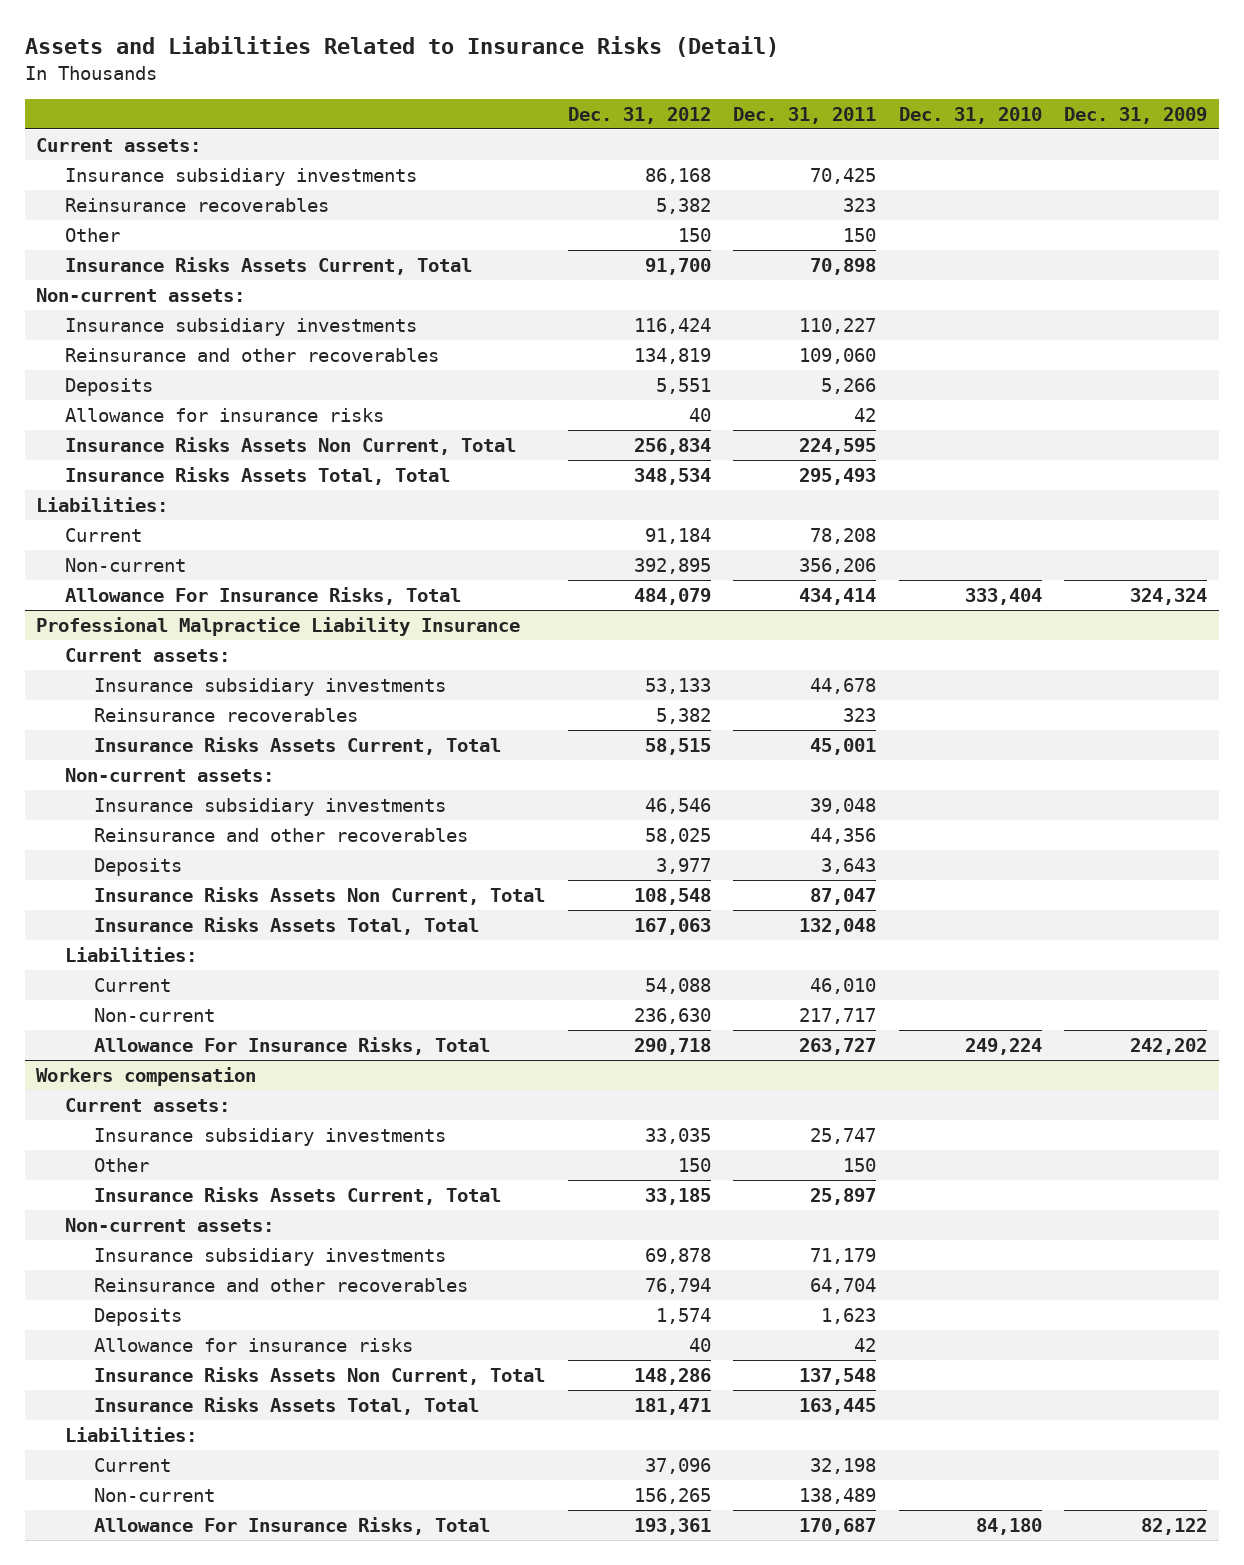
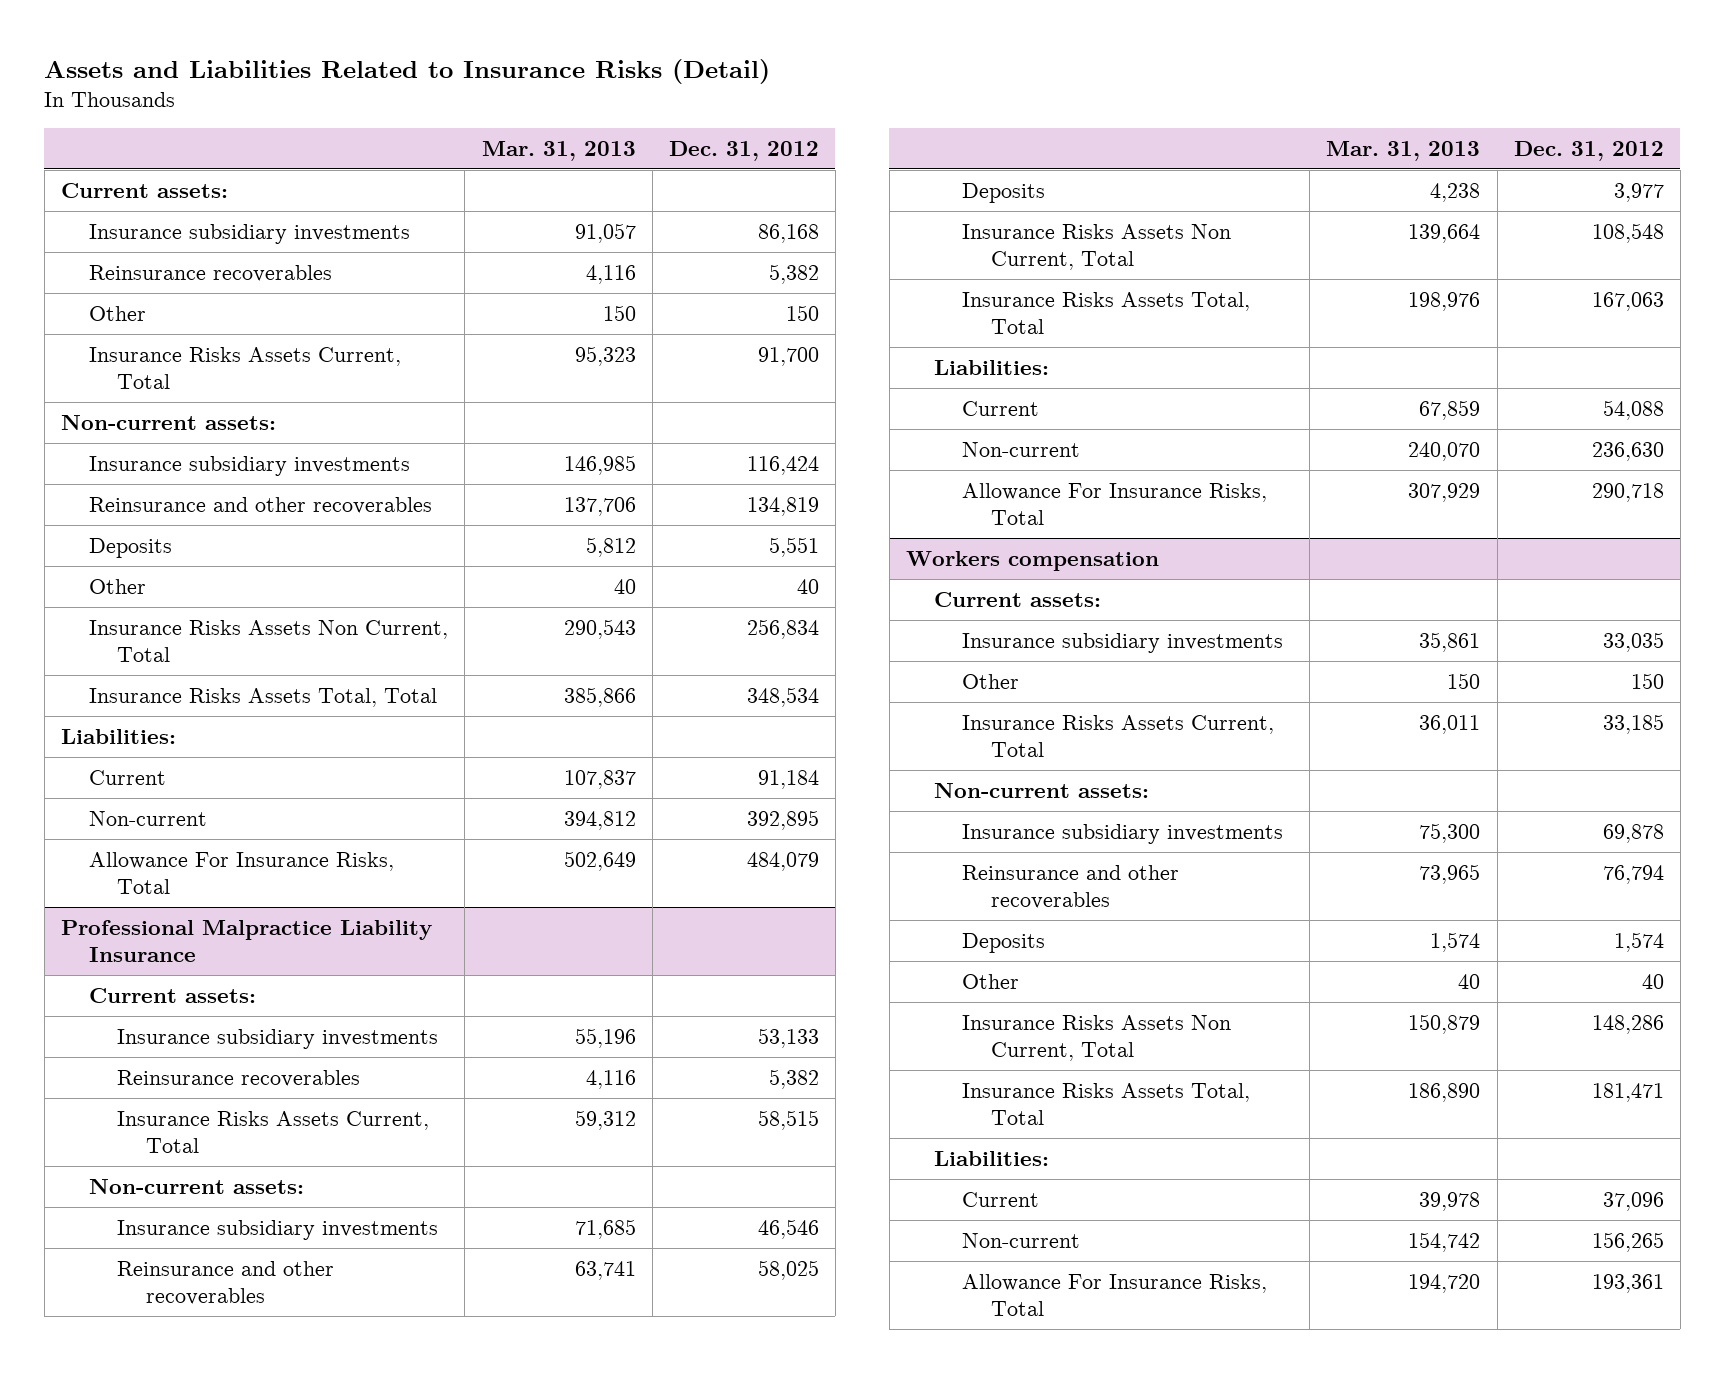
[733,107,877,125] Dec. 31, 2011 -> none
[898,107,1042,125] Dec. 31, 2010 -> none
[1064,107,1208,125] Dec. 31, 2009 -> none
none -> [481,140,636,161] Mar. 31, 2013
[65,407,385,422] Allowance for insurance risks -> [89,578,147,594] Other
[93,1337,413,1352] Allowance for insurance risks -> [962,973,1020,989] Other

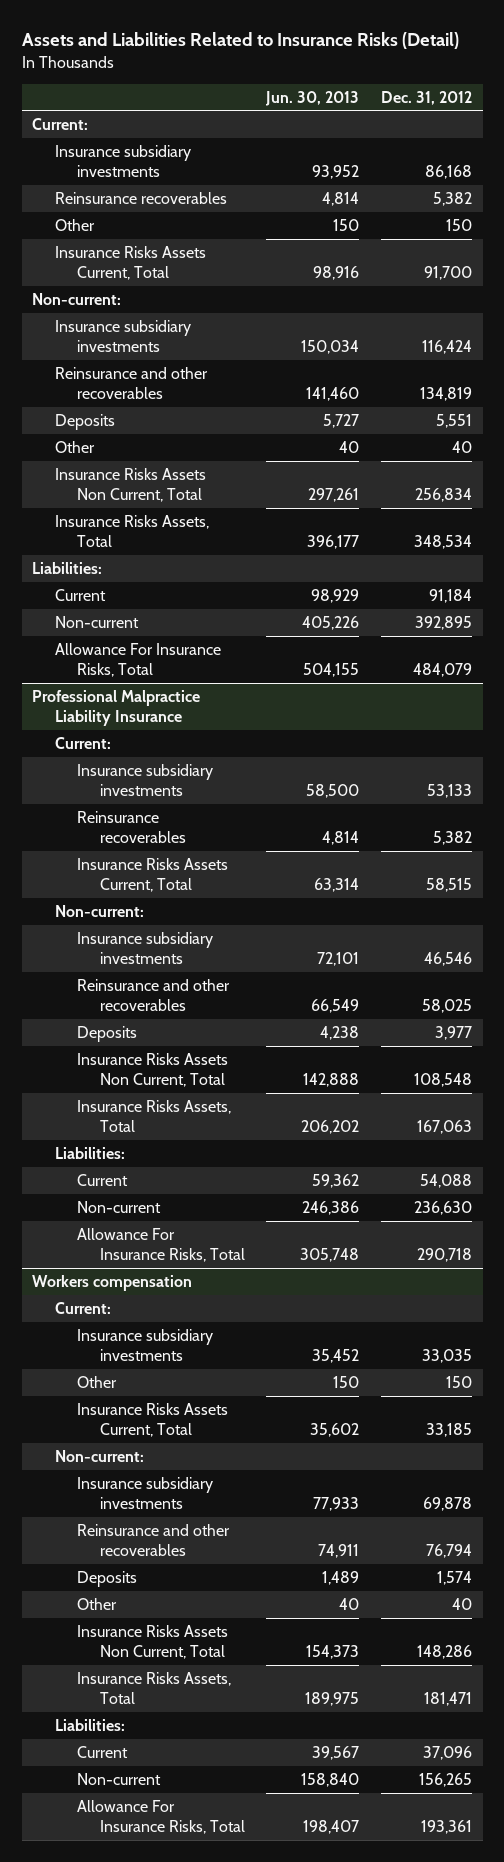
[481,140,636,161] Mar. 31, 2013 -> none
none -> [265,90,360,106] Jun. 30, 2013
[61,182,229,198] Current assets: -> [32,117,89,130] Current:
[61,414,277,430] Non-current assets: -> [32,292,122,305] Non-current:
[89,687,438,707] Insurance Risks Assets Total, Total -> [54,514,209,547] Insurance Risks Assets, Total
[89,987,257,1003] Current assets: -> [54,736,111,749] Current:
[89,1178,305,1194] Non-current assets: -> [54,904,144,917] Non-current:
[962,291,1251,335] Insurance Risks Assets Total, Total -> [77,1099,232,1132] Insurance Risks Assets, Total
[934,591,1102,607] Current assets: -> [54,1301,111,1314] Current:
[934,782,1150,798] Non-current assets: -> [54,1449,144,1462] Non-current:
[962,1082,1251,1126] Insurance Risks Assets Total, Total -> [77,1671,232,1704] Insurance Risks Assets, Total

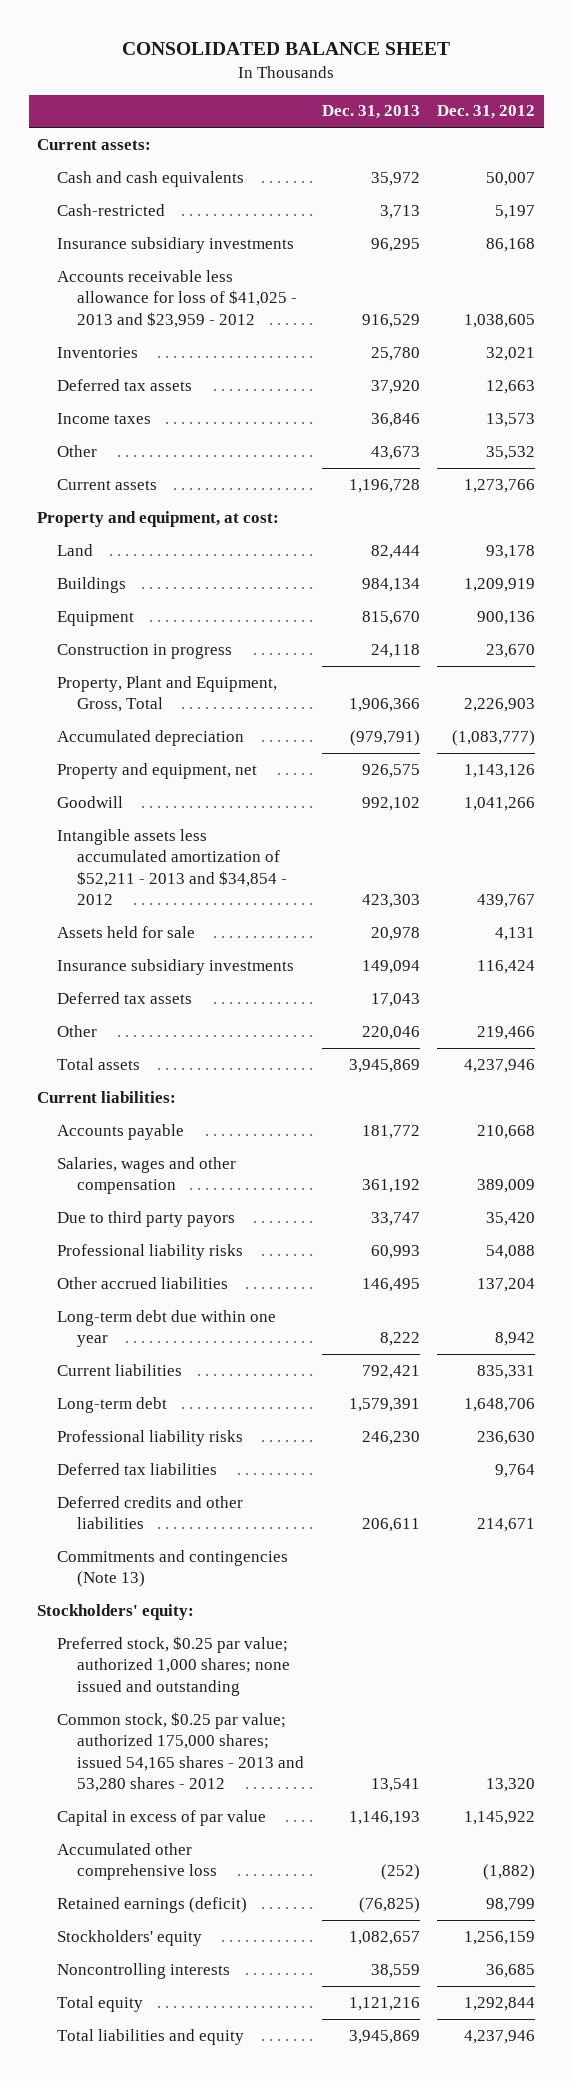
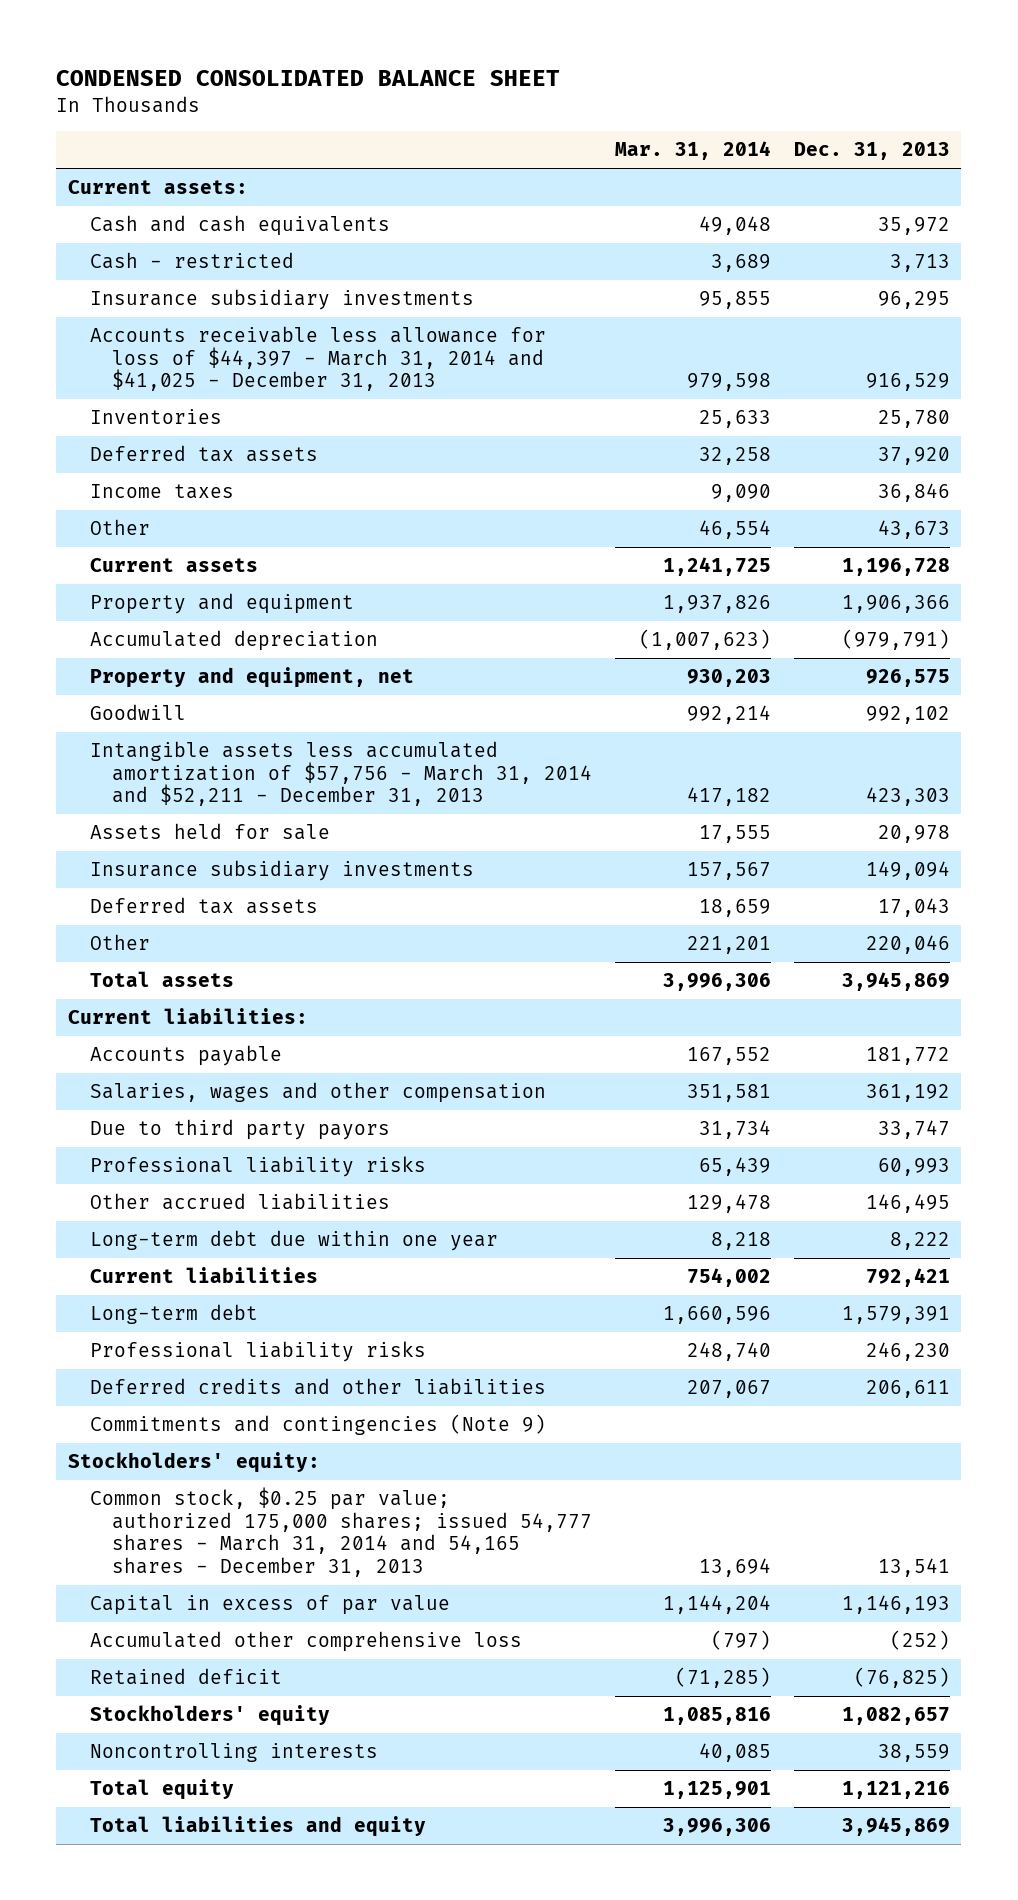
[122,41,451,55] CONSOLIDATED BALANCE SHEET -> [56,69,561,86] CONDENSED CONSOLIDATED BALANCE SHEET
[436,105,535,120] Dec. 31, 2012 -> none
none -> [615,141,772,161] Mar. 31, 2014
[57,203,166,216] Cash-restricted -> [89,252,294,270] Cash - restricted
[57,269,298,328] Accounts receivable less allowance for loss of $41,025 - 2013 and $23,959 - 2012 -> [89,326,546,392] Accounts receivable less allowance for loss of $44,397 - March 31, 2014 and $41,025 - December 31, 2013
[37,510,280,527] Property and equipment, at cost: -> none
[57,543,94,556] Land -> none
[57,576,127,593] Buildings -> none
[57,610,135,626] Equipment -> none
[57,643,233,659] Construction in progress -> none
[57,675,278,713] Property, Plant and Equipment, Gross, Total -> [89,593,354,615] Property and equipment
[57,828,288,906] Intangible assets less accumulated amortization of $52,211 - 2013 and $34,854 - 2012 -> [89,741,593,807] Intangible assets less accumulated amortization of $57,756 - March 31, 2014 and $52,211 - December 31, 2013
[57,1462,218,1475] Deferred tax liabilities -> none
[57,1549,289,1588] Commitments and contingencies (Note 13) -> [89,1414,546,1436] Commitments and contingencies (Note 9)
[57,1635,291,1696] Preferred stock, $0.25 par value; authorized 1,000 shares; none issued and outstanding -> none
[57,1711,305,1793] Common stock, $0.25 par value; authorized 175,000 shares; issued 54,165 shares - 2013 and 53,280 shares - 2012 -> [89,1487,593,1577] Common stock, $0.25 par value; authorized 175,000 shares; issued 54,777 shares - March 31, 2014 and 54,165 shares - December 31, 2013
[57,1896,248,1913] Retained earnings (deficit) -> [89,1668,282,1686] Retained deficit

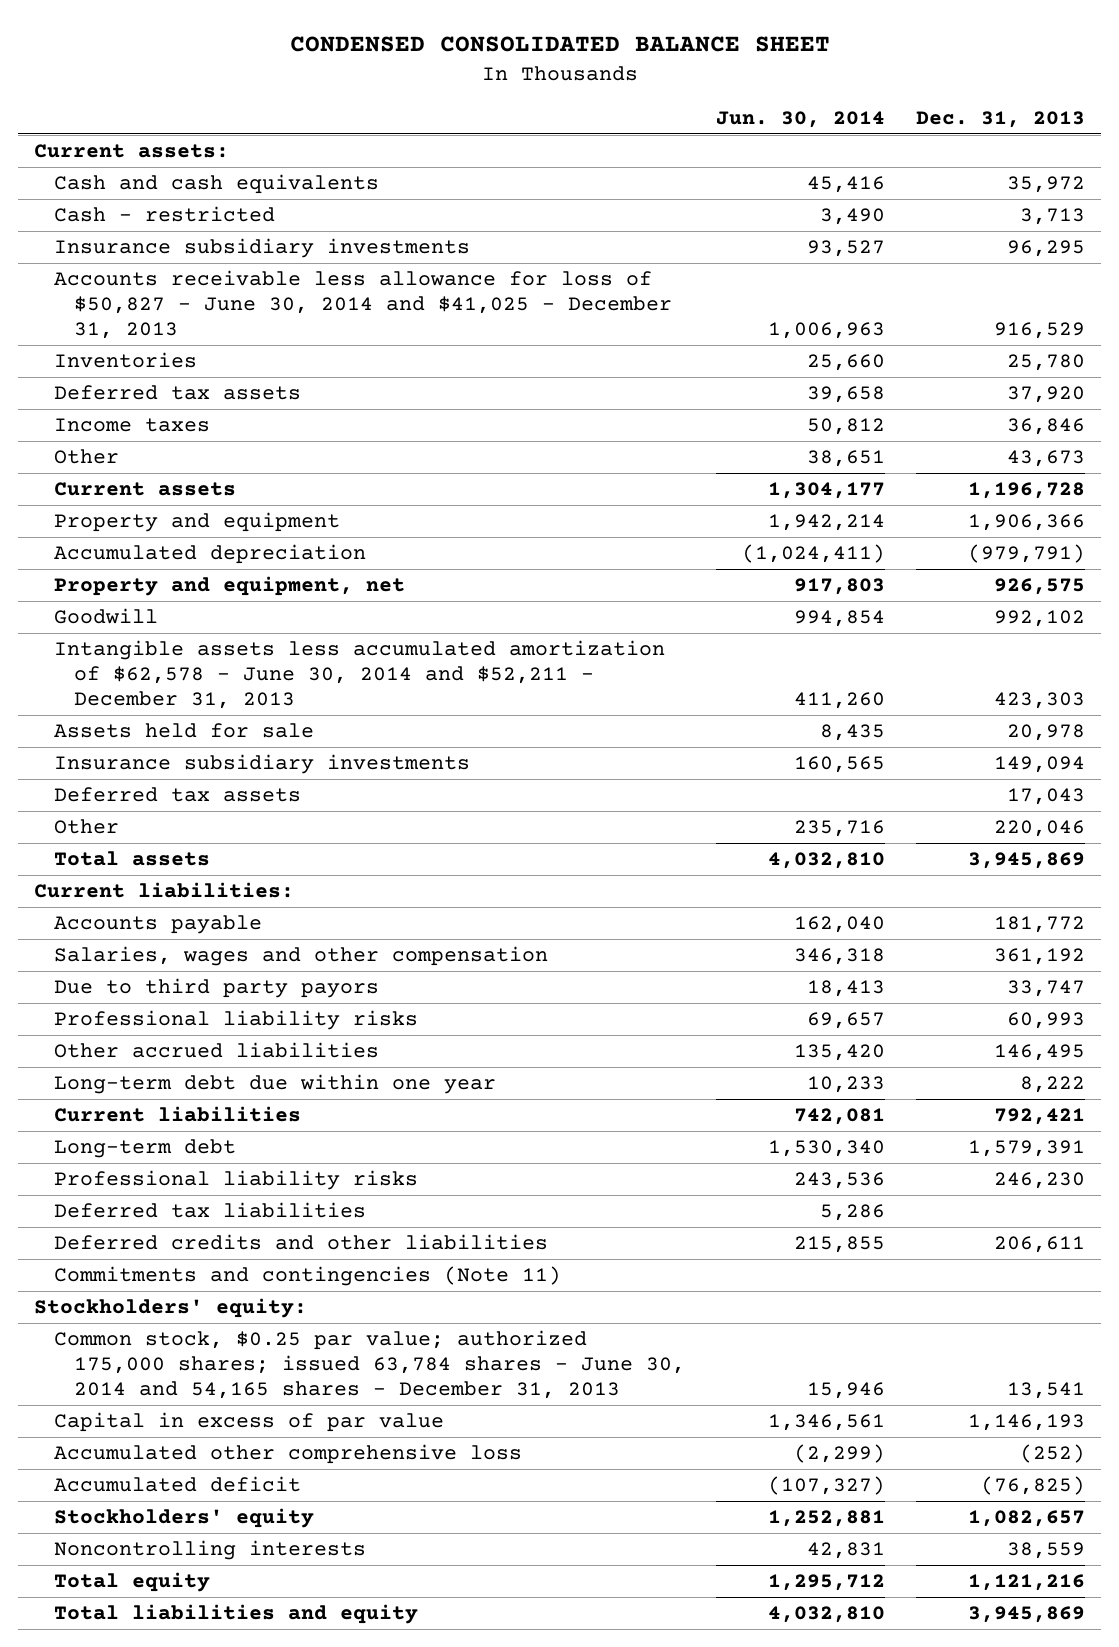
[615,141,772,161] Mar. 31, 2014 -> none
none -> [716,110,886,128] Jun. 30, 2014
[89,326,546,392] Accounts receivable less allowance for loss of $44,397 - March 31, 2014 and $41,025 - December 31, 2013 -> [53,270,672,340] Accounts receivable less allowance for loss of $50,827 - June 30, 2014 and $41,025 - December 31, 2013
[89,741,593,807] Intangible assets less accumulated amortization of $57,756 - March 31, 2014 and $52,211 - December 31, 2013 -> [53,640,665,710] Intangible assets less accumulated amortization of $62,578 - June 30, 2014 and $52,211 - December 31, 2013
none -> [53,1202,366,1219] Deferred tax liabilities
[89,1414,546,1436] Commitments and contingencies (Note 9) -> [53,1266,561,1287] Commitments and contingencies (Note 11)
[89,1487,593,1577] Common stock, $0.25 par value; authorized 175,000 shares; issued 54,777 shares - March 31, 2014 and 54,165 shares - December 31, 2013 -> [53,1330,685,1400] Common stock, $0.25 par value; authorized 175,000 shares; issued 63,784 shares - June 30, 2014 and 54,165 shares - December 31, 2013
[89,1668,282,1686] Retained deficit -> [53,1476,301,1493] Accumulated deficit

